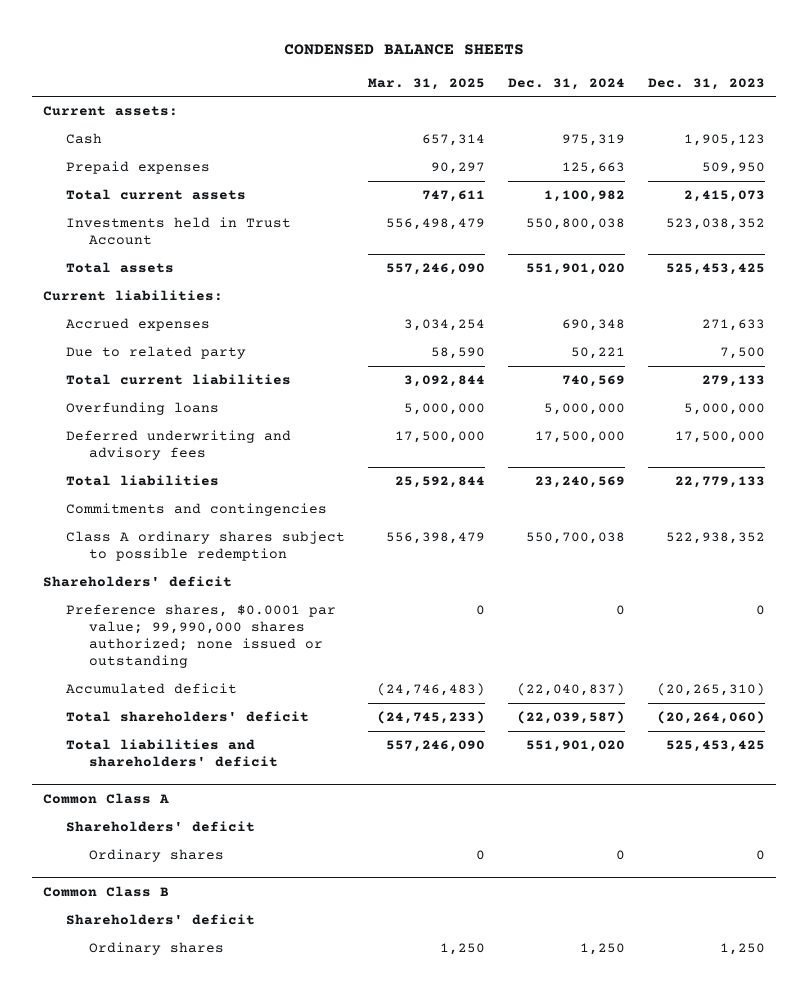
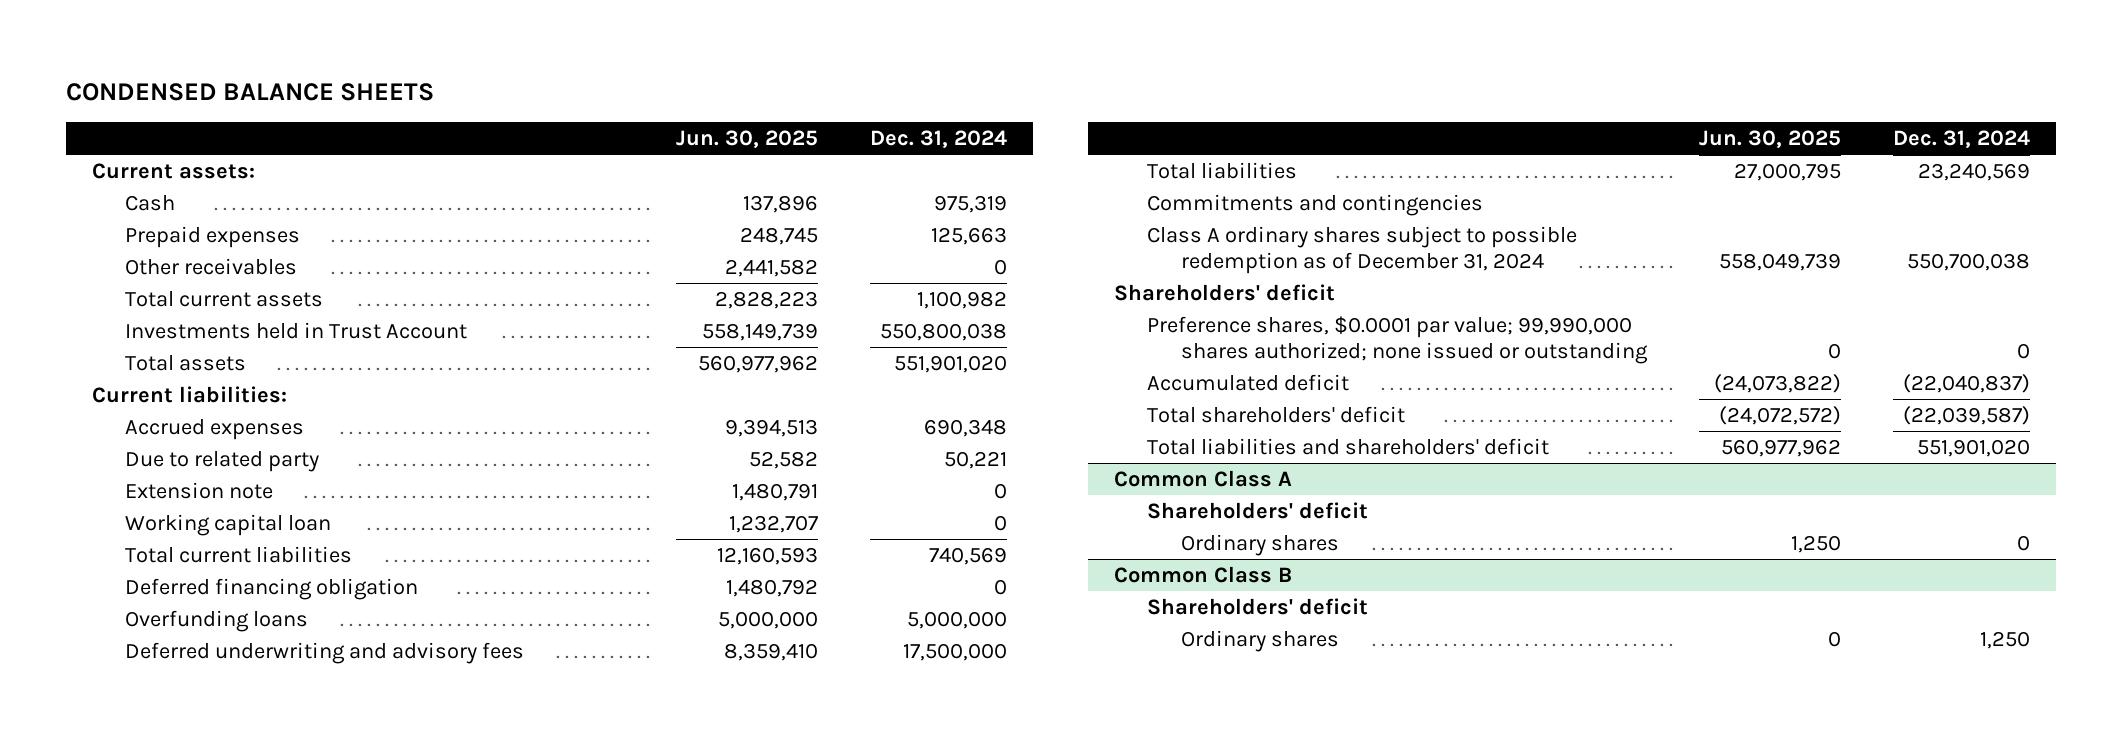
[367,77,485,90] Mar. 31, 2025 -> none
[647,77,765,90] Dec. 31, 2023 -> none
none -> [676,129,819,148] Jun. 30, 2025
none -> [124,258,297,276] Other receivables
none -> [124,482,273,500] Extension note
none -> [124,514,331,537] Working capital loan
none -> [124,578,418,601] Deferred financing obligation
[65,531,345,562] Class A ordinary shares subject to possible redemption -> [1147,226,1578,275] Class A ordinary shares subject to possible redemption as of December 31, 2024

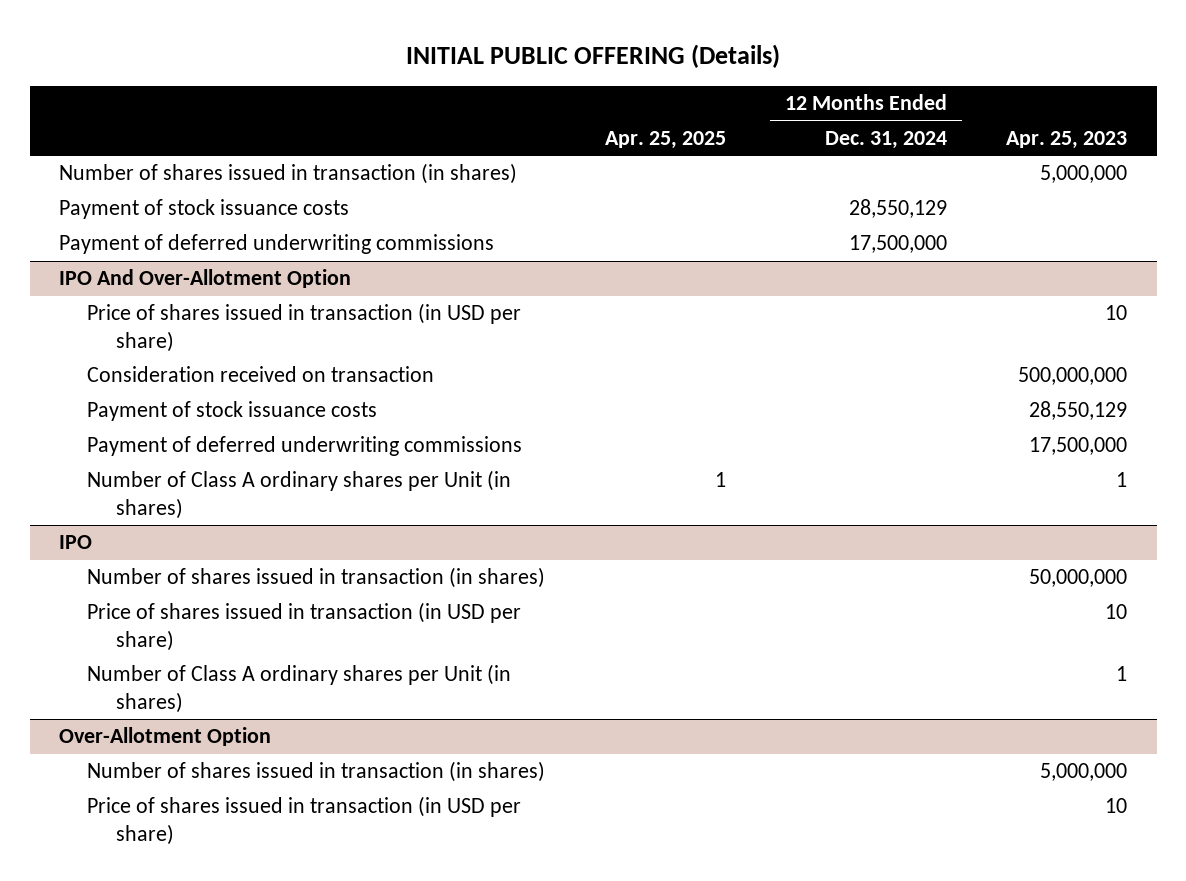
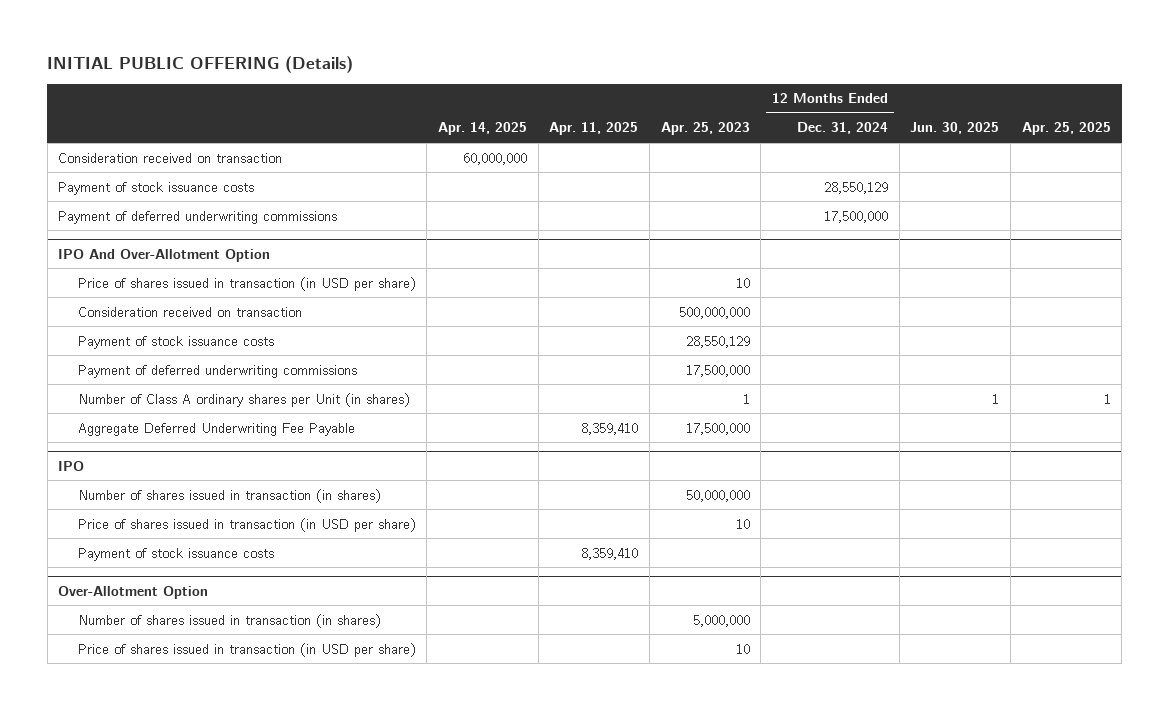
none -> [437,122,527,136] Apr. 14, 2025
none -> [549,122,639,136] Apr. 11, 2025
none -> [910,122,1000,135] Jun. 30, 2025
[59,163,518,185] Number of shares issued in transaction (in shares) -> none
none -> [58,152,283,163] Consideration received on transaction
none -> [77,422,355,436] Aggregate Deferred Underwriting Fee Payable
[87,664,512,713] Number of Class A ordinary shares per Unit (in shares) -> none
none -> [77,547,274,561] Payment of stock issuance costs

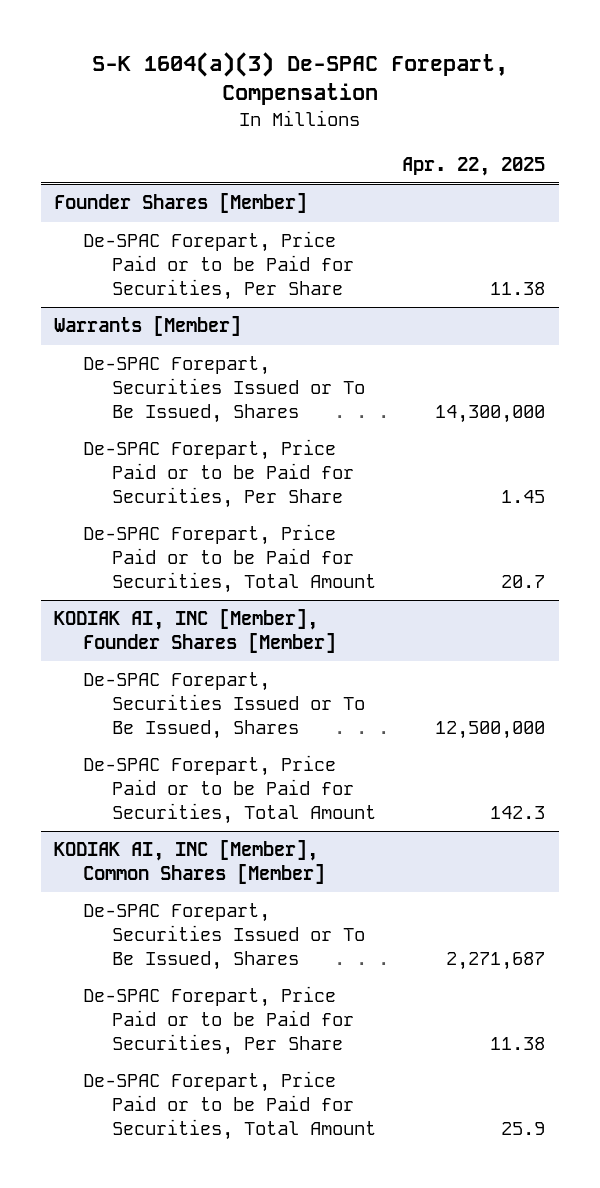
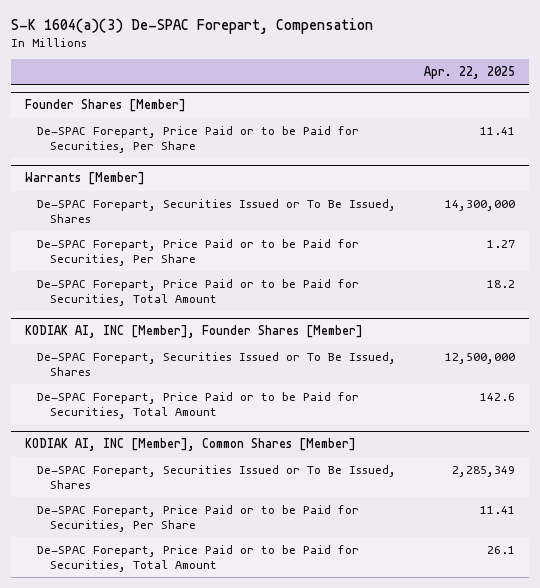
[490,281,546,295] 11.38 -> [479,126,515,135] 11.41
[501,489,546,503] 1.45 -> [486,239,515,248] 1.27
[501,574,546,588] 20.7 -> [486,279,515,288] 18.2
[490,805,546,819] 142.3 -> [479,392,515,401] 142.6
[446,951,546,970] 2,271,687 -> [451,465,515,477] 2,285,349
[490,1036,546,1050] 11.38 -> [479,505,515,514] 11.41
[501,1121,546,1135] 25.9 -> [486,545,515,554] 26.1

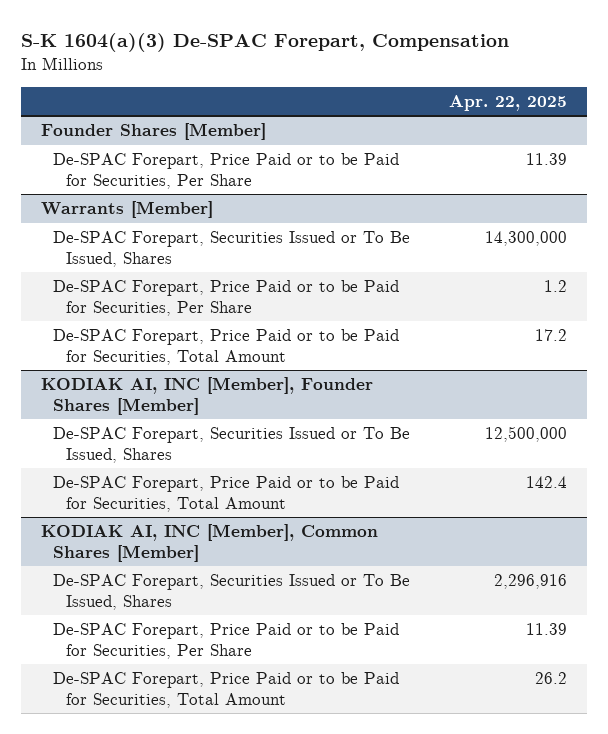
[479,126,515,135] 11.41 -> [526,153,568,166] 11.39
[486,239,515,248] 1.27 -> [544,280,568,293] 1.2
[486,279,515,288] 18.2 -> [535,329,568,342] 17.2
[479,392,515,401] 142.6 -> [526,476,568,489] 142.4
[451,465,515,477] 2,285,349 -> [494,574,568,590] 2,296,916
[479,505,515,514] 11.41 -> [526,623,568,636] 11.39
[486,545,515,554] 26.1 -> [535,672,568,685] 26.2

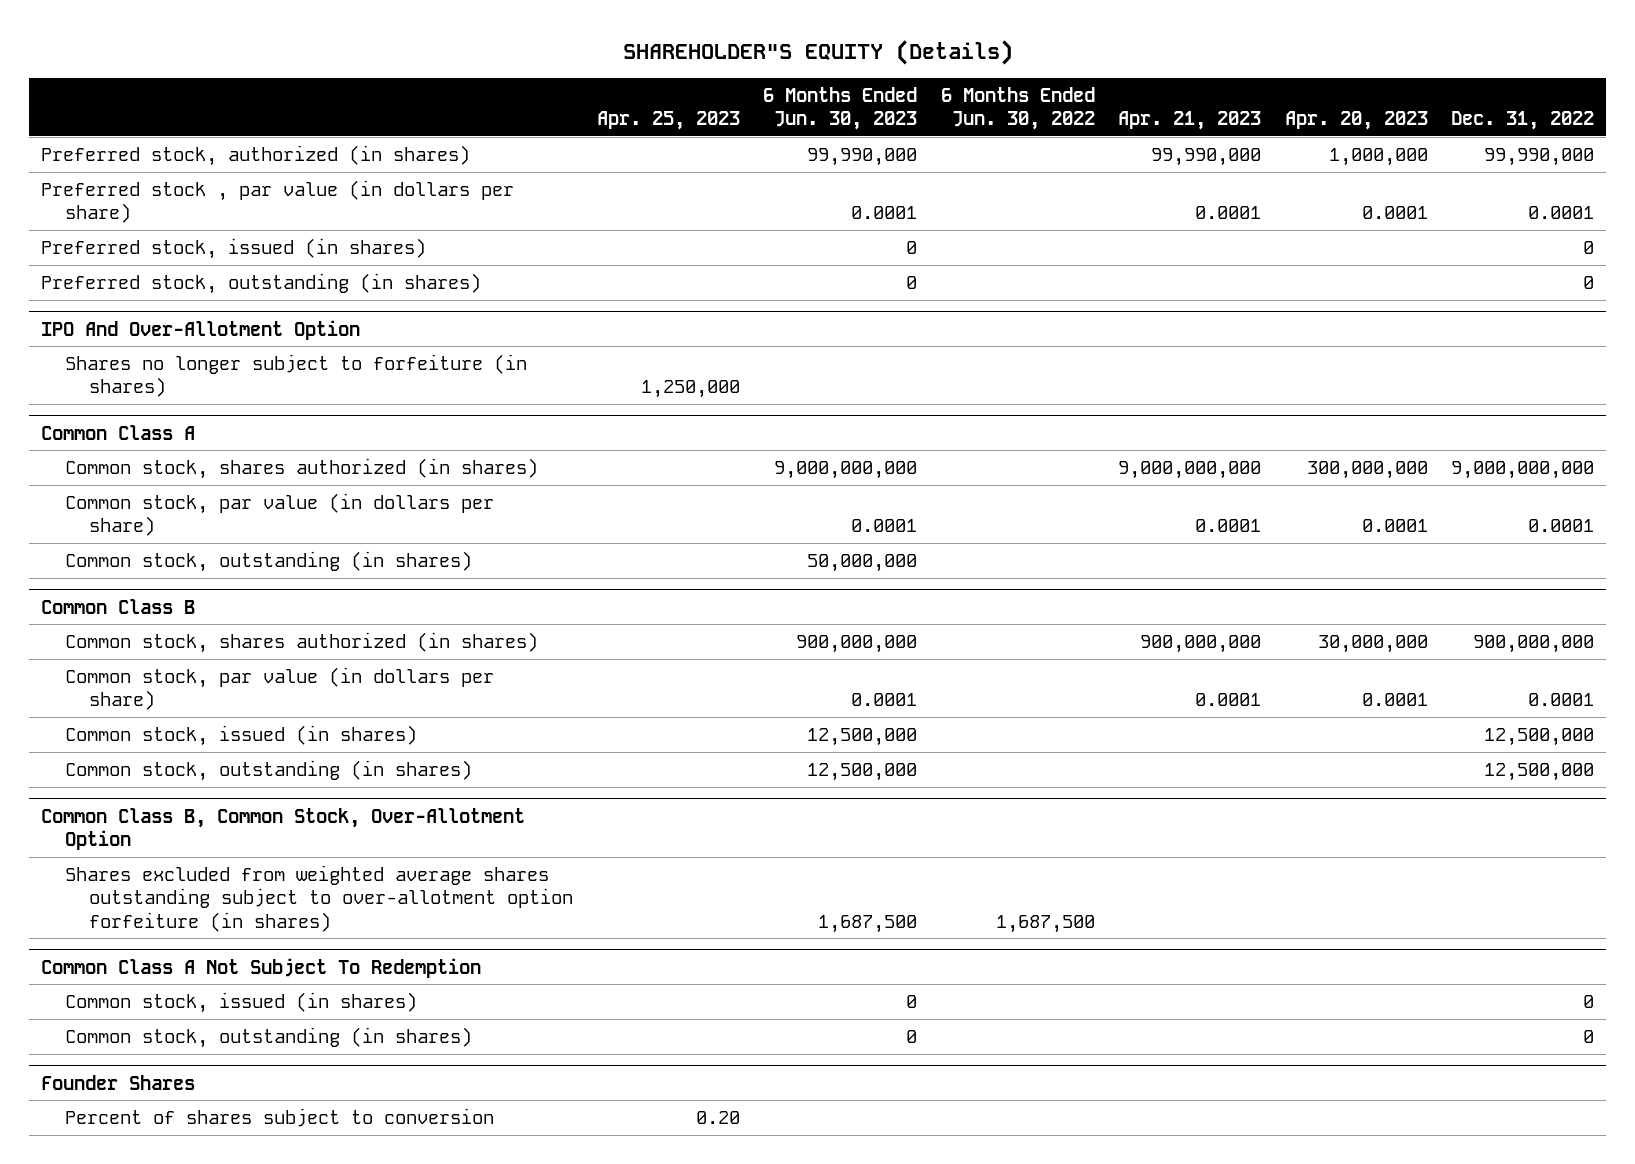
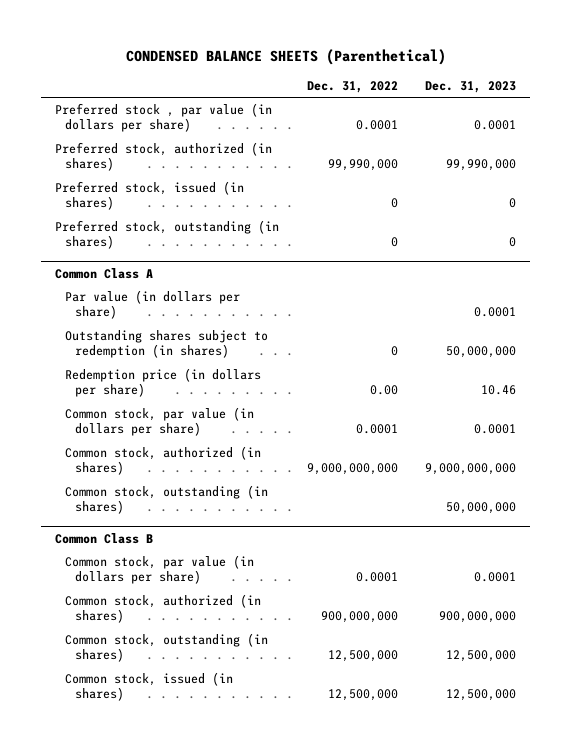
[622,39,1013,65] SHAREHOLDER"S EQUITY (Details) -> [125,48,446,65] CONDENSED BALANCE SHEETS (Parenthetical)
[596,111,740,131] Apr. 25, 2023 -> none
[763,86,918,131] 6 Months Ended Jun. 30, 2023 -> none
[940,86,1095,131] 6 Months Ended Jun. 30, 2022 -> none
[1118,111,1262,131] Apr. 21, 2023 -> none
[1284,111,1428,131] Apr. 20, 2023 -> none
none -> [425,80,517,93] Dec. 31, 2023
[40,145,470,167] Preferred stock, authorized (in shares) -> [54,142,272,172] Preferred stock, authorized (in shares)
[40,319,360,340] IPO And Over-Allotment Option -> none
[65,354,528,398] Shares no longer subject to forfeiture (in shares) -> none
[65,458,539,480] Common stock, shares authorized (in shares) -> none
none -> [64,290,240,320] Par value (in dollars per share)
none -> [64,330,268,359] Outstanding shares subject to redemption (in shares)
none -> [64,368,261,398] Redemption price (in dollars per share)
none -> [64,446,261,476] Common stock, authorized (in shares)
[65,632,539,654] Common stock, shares authorized (in shares) -> none
none -> [64,594,261,624] Common stock, authorized (in shares)
[40,807,525,851] Common Class B, Common Stock, Over-Allotment Option -> none
[65,865,574,932] Shares excluded from weighted average shares outstanding subject to over-allotment option forfeiture (in shares) -> none
[40,957,481,978] Common Class A Not Subject To Redemption -> none
[65,992,418,1014] Common stock, issued (in shares) -> none
[65,1027,473,1049] Common stock, outstanding (in shares) -> none
[40,1074,195,1090] Founder Shares -> none
[65,1108,495,1128] Percent of shares subject to conversion -> none
[65,725,418,747] Common stock, issued (in shares) -> [64,672,233,702] Common stock, issued (in shares)

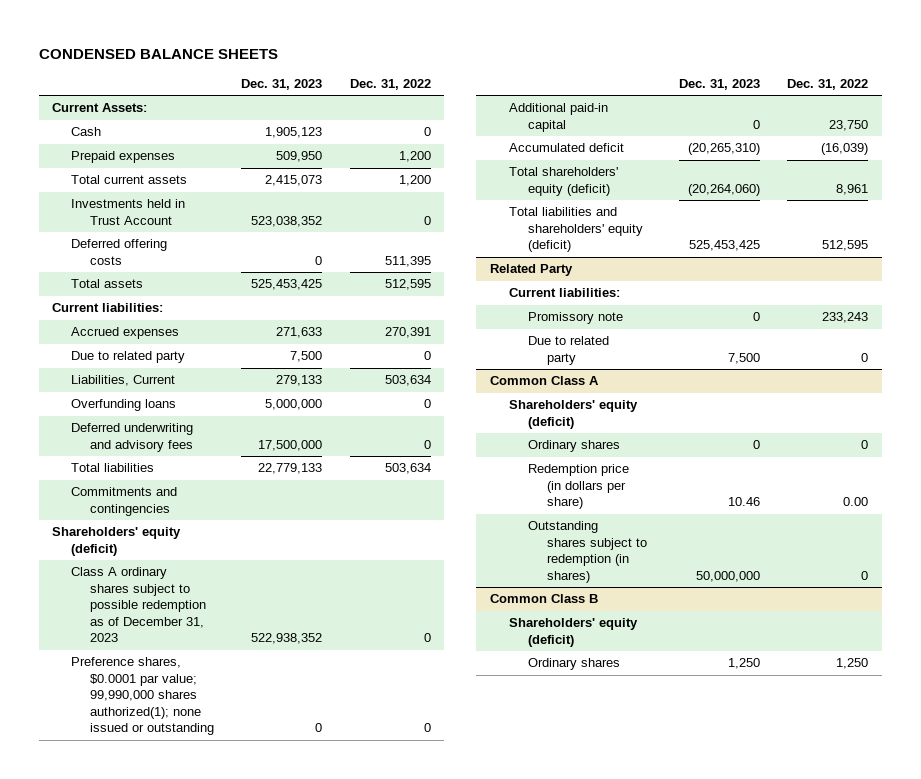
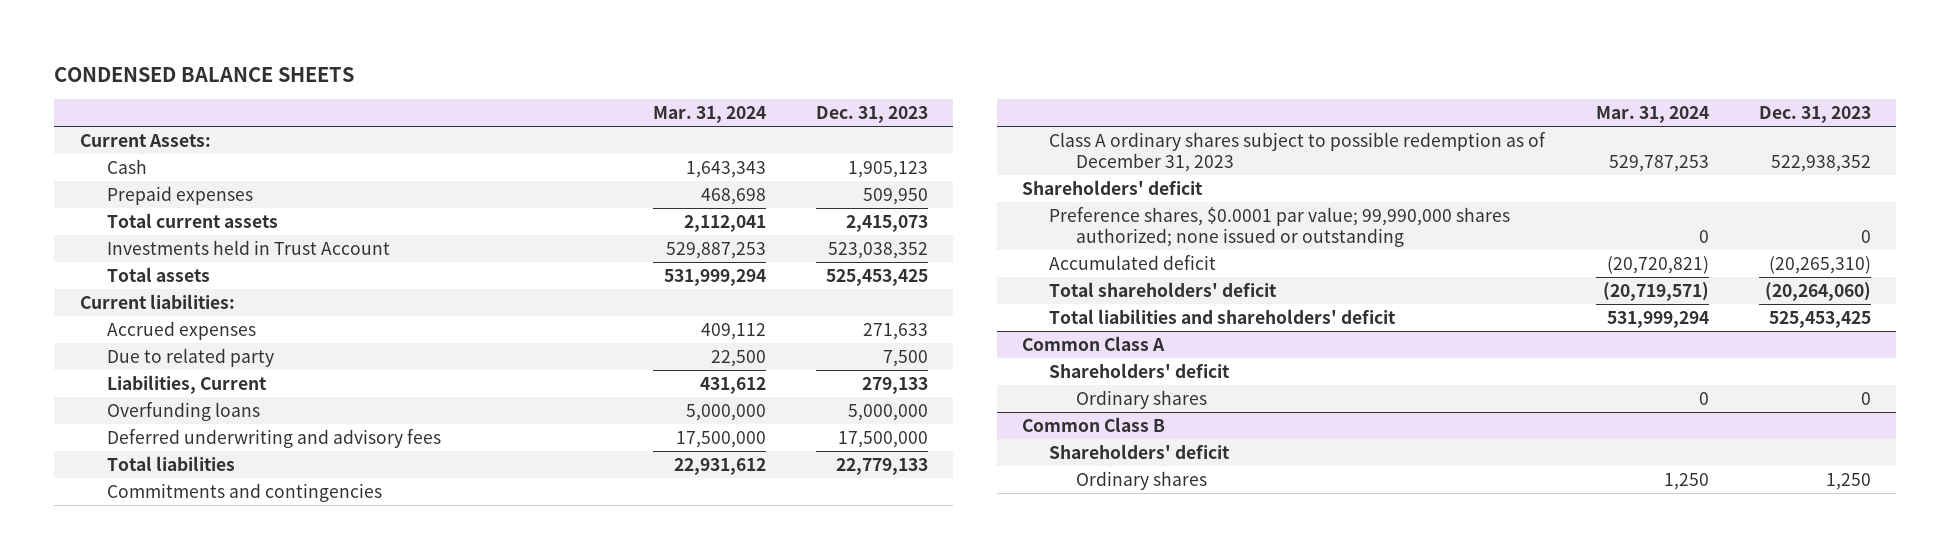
[349,79,431,91] Dec. 31, 2022 -> none
none -> [652,106,766,124] Mar. 31, 2024
[71,239,168,265] Deferred offering costs -> none
[52,527,182,556] Shareholders' equity (deficit) -> none
[508,103,608,132] Additional paid-in capital -> none
none -> [1022,179,1204,195] Shareholders' deficit
[71,657,215,736] Preference shares, $0.0001 par value; 99,990,000 shares authorized(1); none issued or outstanding -> [1049,206,1511,247] Preference shares, $0.0001 par value; 99,990,000 shares authorized; none issued or outstanding
[490,264,574,277] Related Party -> none
[508,288,620,298] Current liabilities: -> none
[527,312,623,325] Promissory note -> none
[527,336,609,365] Due to related party -> none
[508,167,618,196] Total shareholders' equity (deficit) -> [1049,281,1278,297] Total shareholders' deficit
[508,207,643,253] Total liabilities and shareholders' equity (deficit) -> [1049,308,1397,324] Total liabilities and shareholders' deficit
[508,400,638,429] Shareholders' equity (deficit) -> [1049,362,1231,378] Shareholders' deficit
[527,464,629,510] Redemption price (in dollars per share) -> none
[527,521,647,583] Outstanding shares subject to redemption (in shares) -> none
[508,618,638,647] Shareholders' equity (deficit) -> [1049,443,1231,459] Shareholders' deficit

